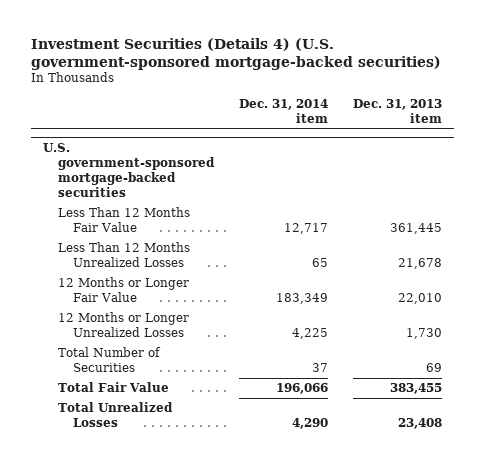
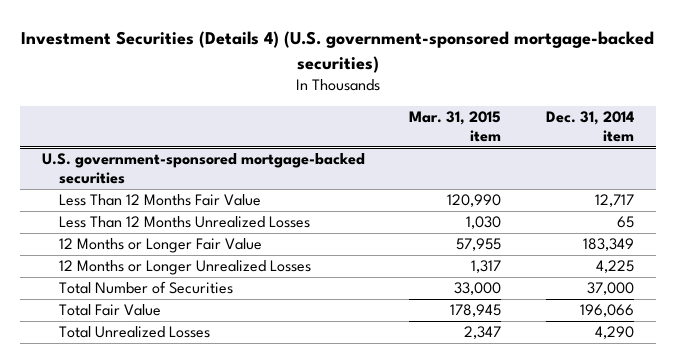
[352,99,442,124] Dec. 31, 2013 item -> none
none -> [409,111,502,142] Mar. 31, 2015 item
[312,363,329,373] 37 -> [586,282,634,296] 37,000

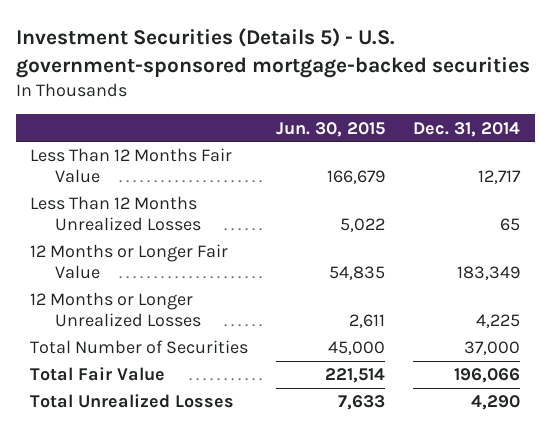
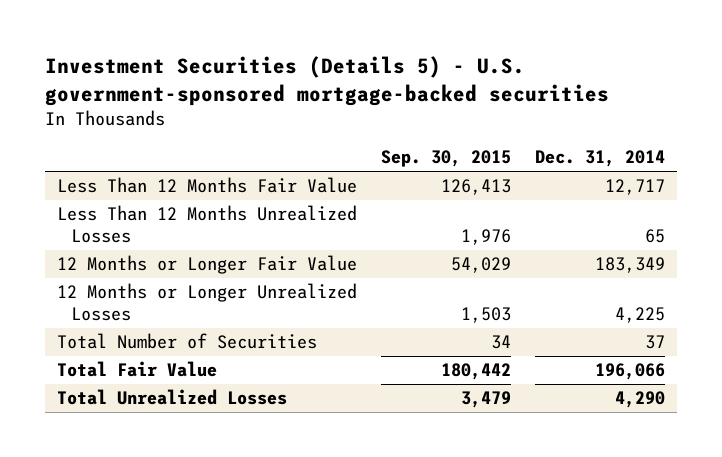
[276,121,386,137] Jun. 30, 2015 -> none
none -> [380,150,511,168] Sep. 30, 2015
[464,341,521,356] 37,000 -> [644,335,665,350] 37

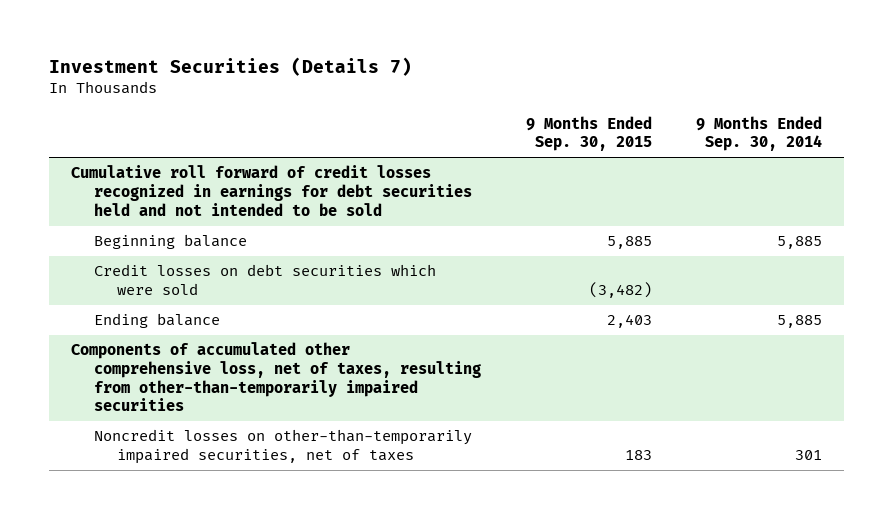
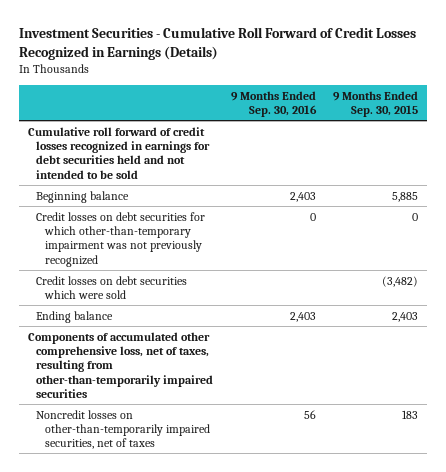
[49,56,413,76] Investment Securities (Details 7) -> [18,26,416,60] Investment Securities - Cumulative Roll Forward of Credit Losses Recognized in Earnings (Details)
[695,115,822,152] 9 Months Ended Sep. 30, 2014 -> none
none -> [230,90,317,118] 9 Months Ended Sep. 30, 2016
none -> [36,211,206,267] Credit losses on debt securities for which other-than-temporary impairment was not previously recognized

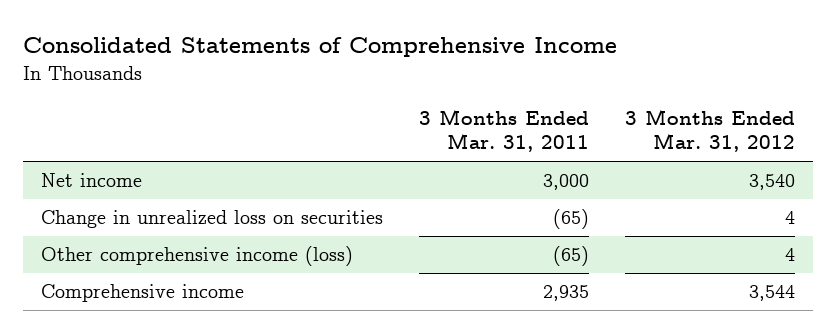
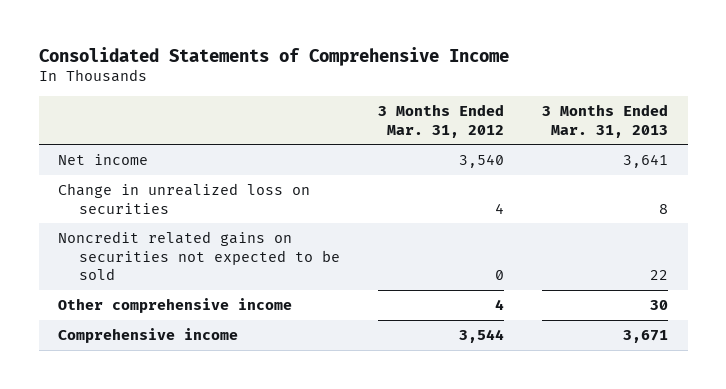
[418,108,589,153] 3 Months Ended Mar. 31, 2011 -> none
none -> [542,104,669,138] 3 Months Ended Mar. 31, 2013
none -> [57,231,340,281] Noncredit related gains on securities not expected to be sold
[40,246,353,267] Other comprehensive income (loss) -> [57,298,292,314] Other comprehensive income

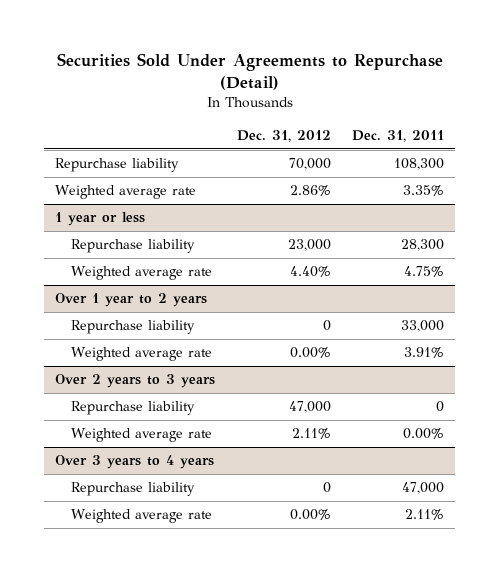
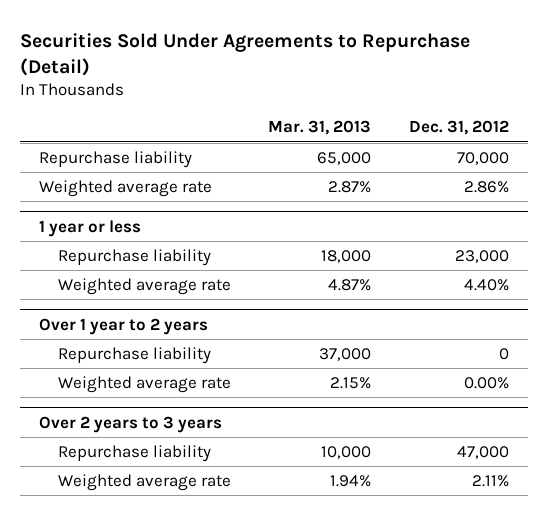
[352,130,445,143] Dec. 31, 2011 -> none
none -> [268,120,372,136] Mar. 31, 2013
[54,455,214,470] Over 3 years to 4 years -> none
[71,482,196,497] Repurchase liability -> none
[71,509,213,524] Weighted average rate -> none

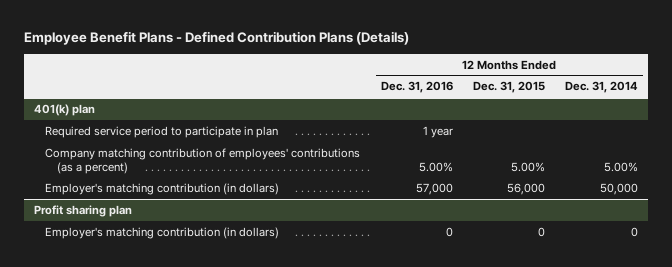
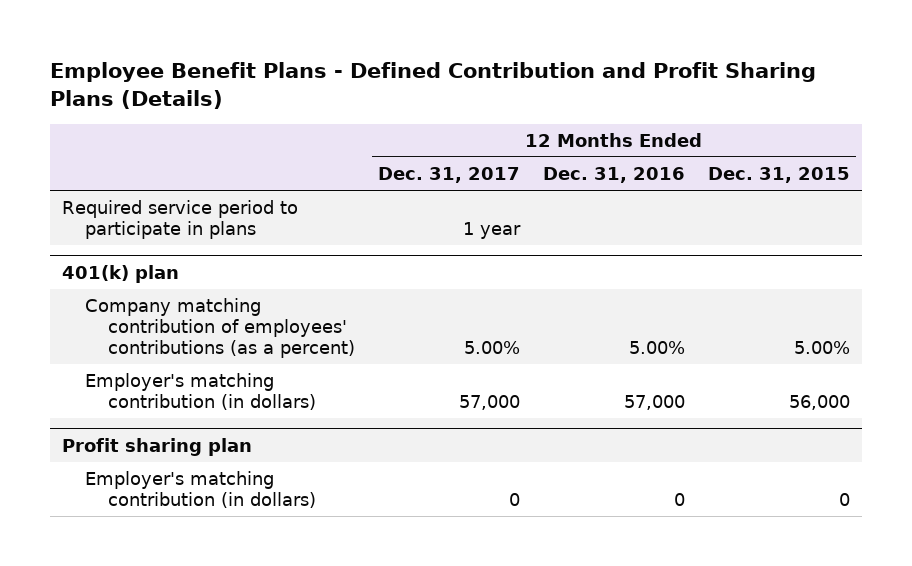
[24,31,410,46] Employee Benefit Plans - Defined Contribution Plans (Details) -> [49,61,816,109] Employee Benefit Plans - Defined Contribution and Profit Sharing Plans (Details)
[564,81,638,94] Dec. 31, 2014 -> none
none -> [377,167,520,184] Dec. 31, 2017
none -> [61,200,298,239] Required service period to participate in plans
[45,125,279,138] Required service period to participate in plan -> none

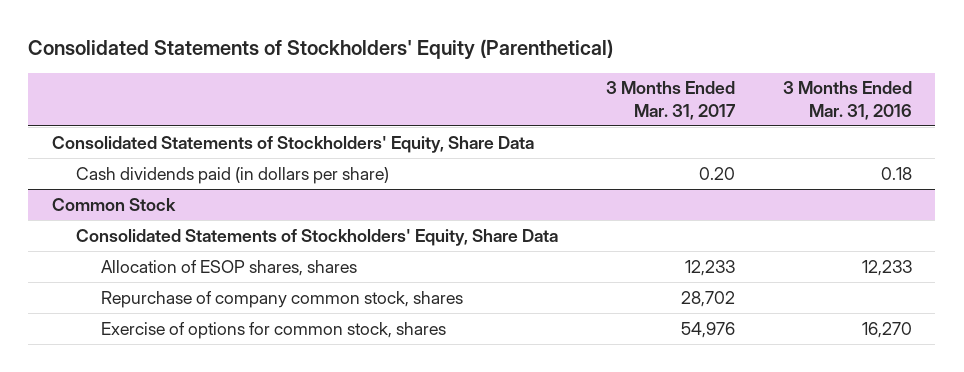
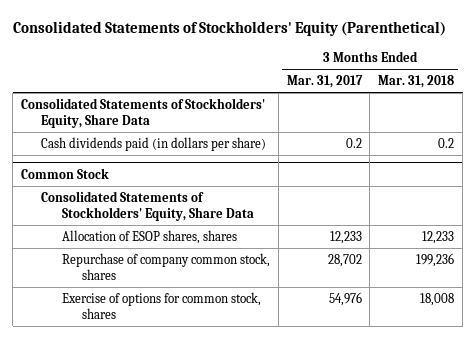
[782,81,912,120] 3 Months Ended Mar. 31, 2016 -> none
none -> [378,75,455,89] Mar. 31, 2018
[699,166,736,180] 0.20 -> [345,137,362,148] 0.2

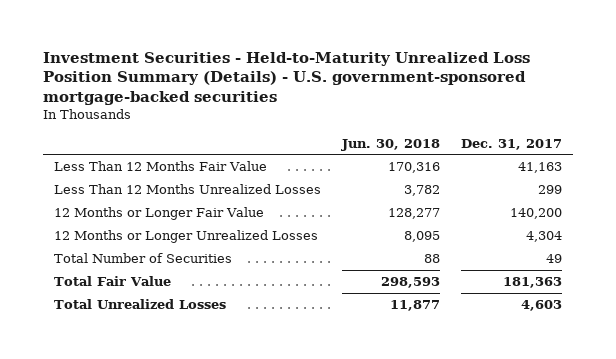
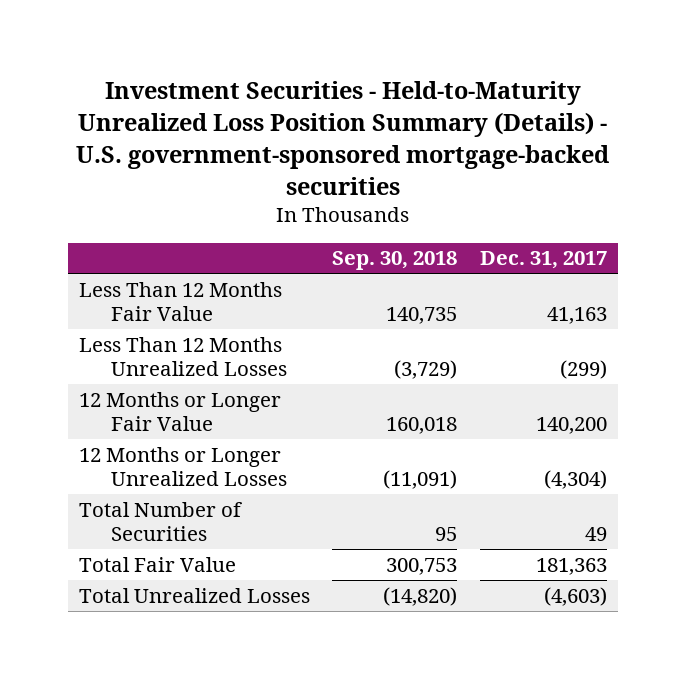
[340,138,440,151] Jun. 30, 2018 -> none
none -> [332,251,458,271] Sep. 30, 2018
[538,184,563,194] 299 -> [559,359,607,379] (299)
[526,230,563,242] 4,304 -> [543,469,607,489] (4,304)
[521,299,563,311] 4,603 -> [543,586,607,606] (4,603)

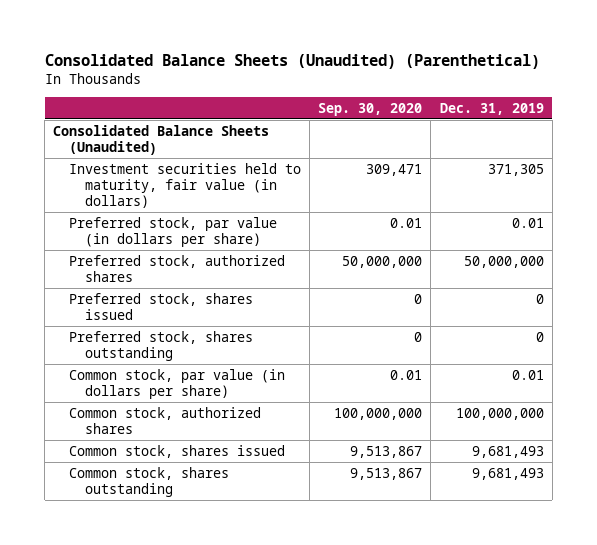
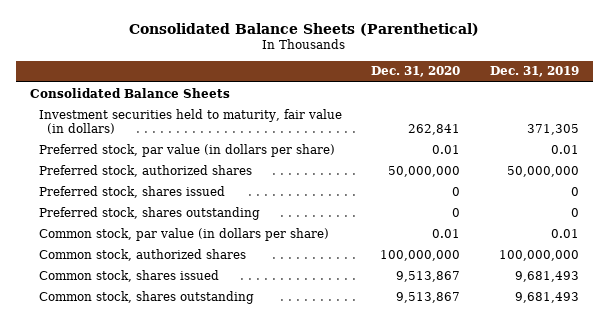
[44,53,540,69] Consolidated Balance Sheets (Unaudited) (Parenthetical) -> [129,22,480,36] Consolidated Balance Sheets (Parenthetical)
[318,103,423,117] Sep. 30, 2020 -> none
none -> [371,66,461,78] Dec. 31, 2020
[53,124,270,155] Consolidated Balance Sheets (Unaudited) -> [30,87,231,98] Consolidated Balance Sheets

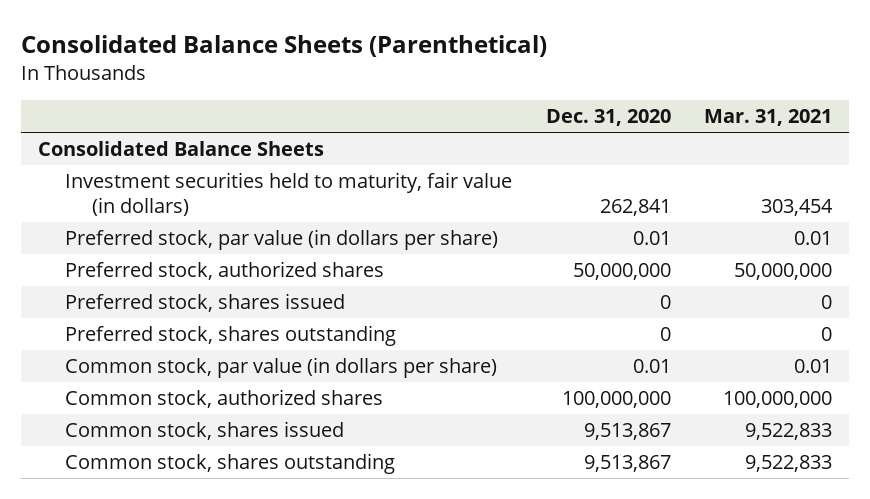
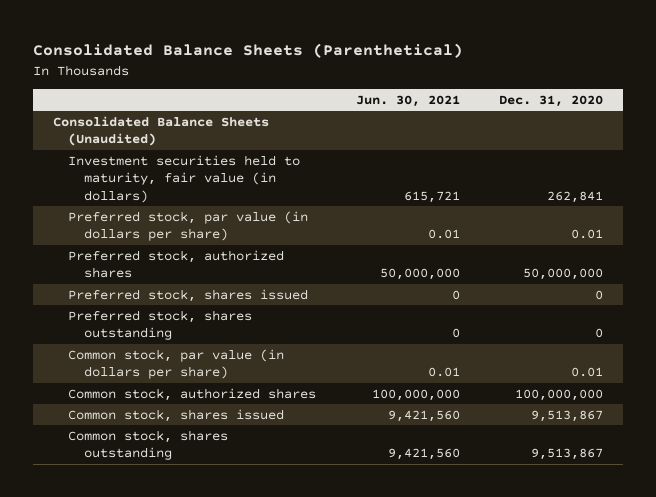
[704,109,833,127] Mar. 31, 2021 -> none
none -> [355,94,460,107] Jun. 30, 2021
[37,141,324,157] Consolidated Balance Sheets -> [53,115,270,147] Consolidated Balance Sheets (Unaudited)

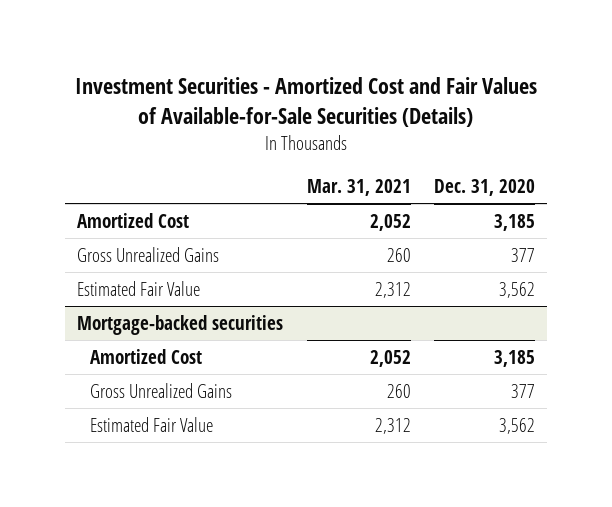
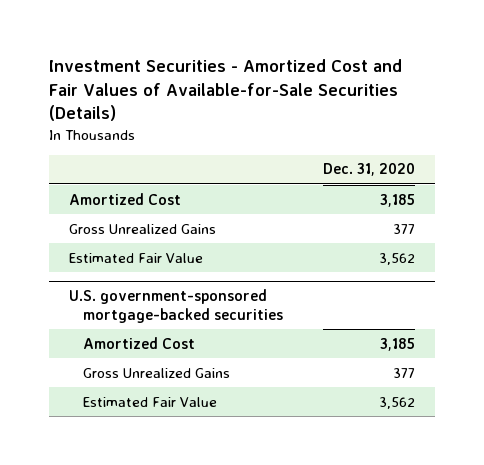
[306,178,411,196] Mar. 31, 2021 -> none
[76,314,283,335] Mortgage-backed securities -> [69,288,283,323] U.S. government-sponsored mortgage-backed securities

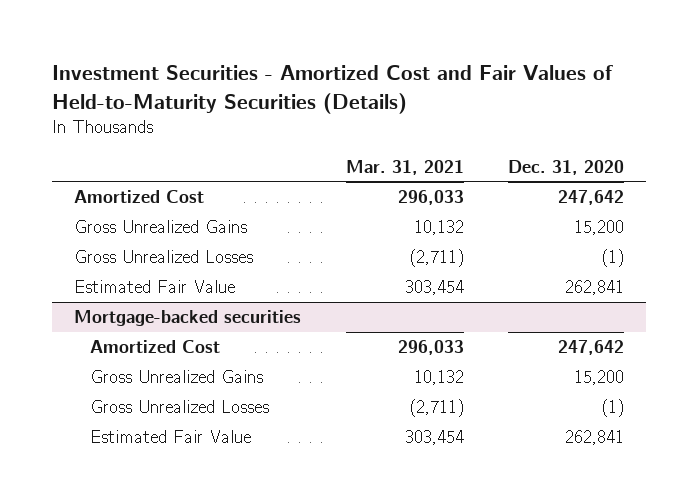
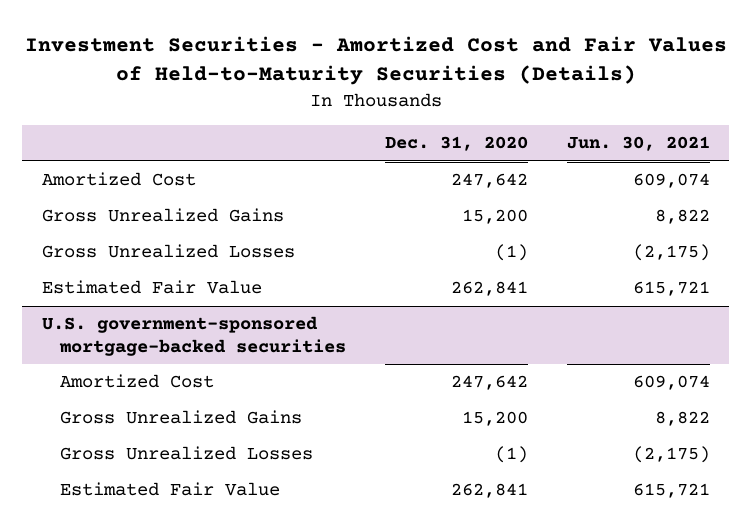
[345,159,464,175] Mar. 31, 2021 -> none
none -> [566,136,710,152] Jun. 30, 2021
[74,310,302,327] Mortgage-backed securities -> [41,316,346,356] U.S. government-sponsored mortgage-backed securities

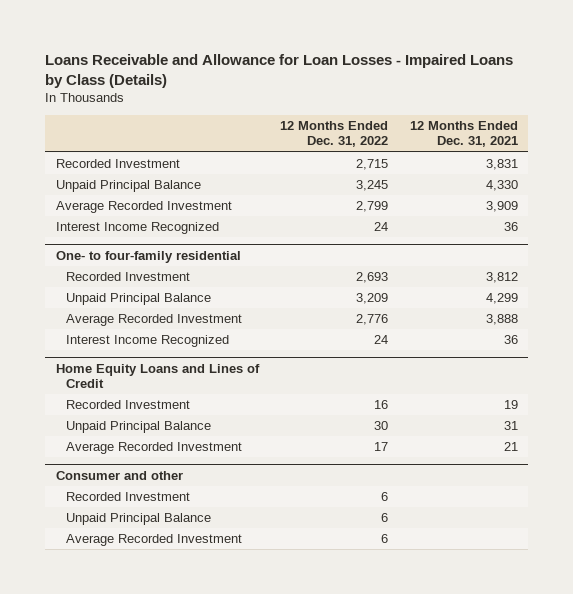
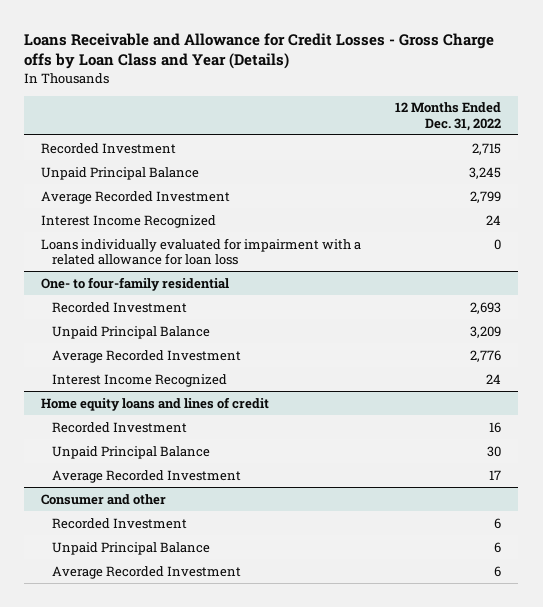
[44,53,513,88] Loans Receivable and Allowance for Loan Losses - Impaired Loans by Class (Details) -> [24,32,495,69] Loans Receivable and Allowance for Credit Losses - Gross Charge offs by Loan Class and Year (Details)
[409,121,518,148] 12 Months Ended Dec. 31, 2021 -> none
none -> [41,237,362,266] Loans individually evaluated for impairment with a related allowance for loan loss
[55,363,260,388] Home Equity Loans and Lines of Credit -> [41,396,270,411] Home equity loans and lines of credit

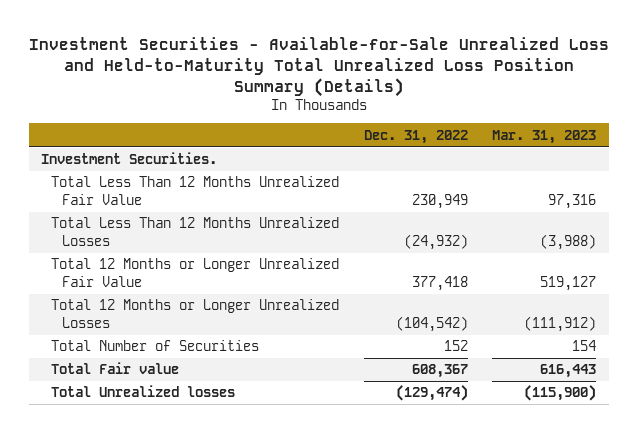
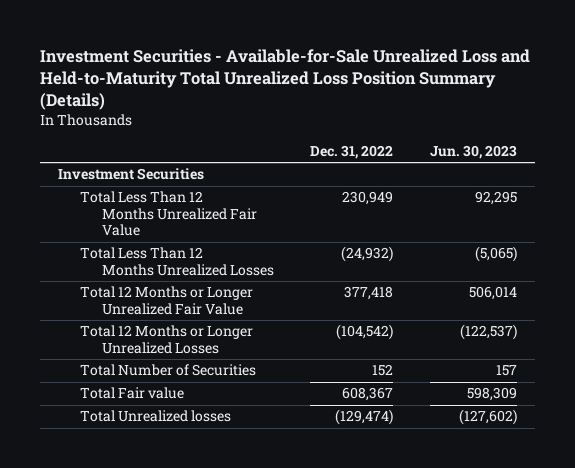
[492,129,597,144] Mar. 31, 2023 -> none
none -> [429,144,517,159] Jun. 30, 2023
[40,152,217,165] Investment Securities. -> [58,168,205,181] Investment Securities

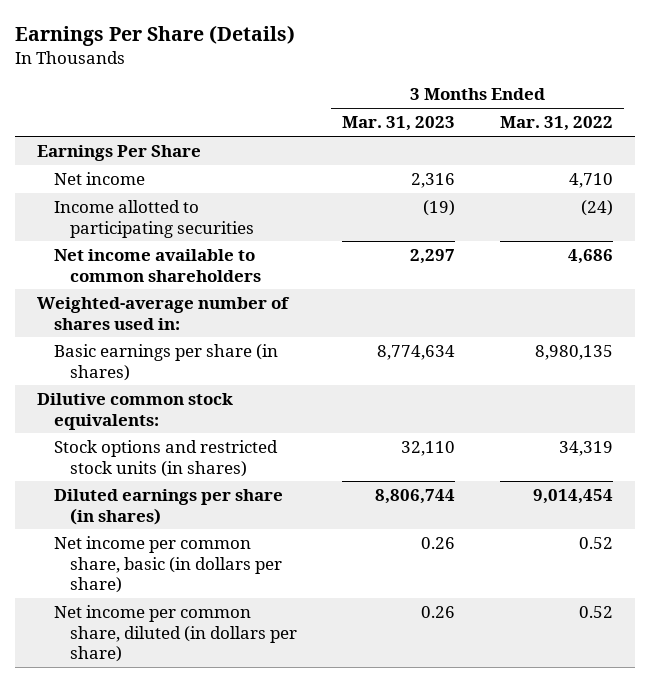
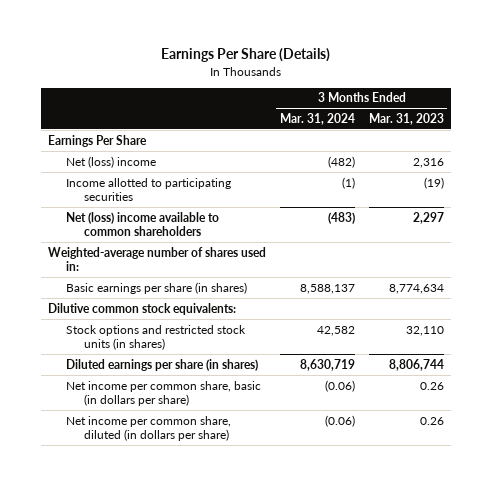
[500,116,614,132] Mar. 31, 2022 -> none
none -> [279,112,355,125] Mar. 31, 2024
[53,172,145,186] Net income -> [65,155,156,168] Net (loss) income
[53,249,262,282] Net income available to common shareholders -> [65,211,219,237] Net (loss) income available to common shareholders

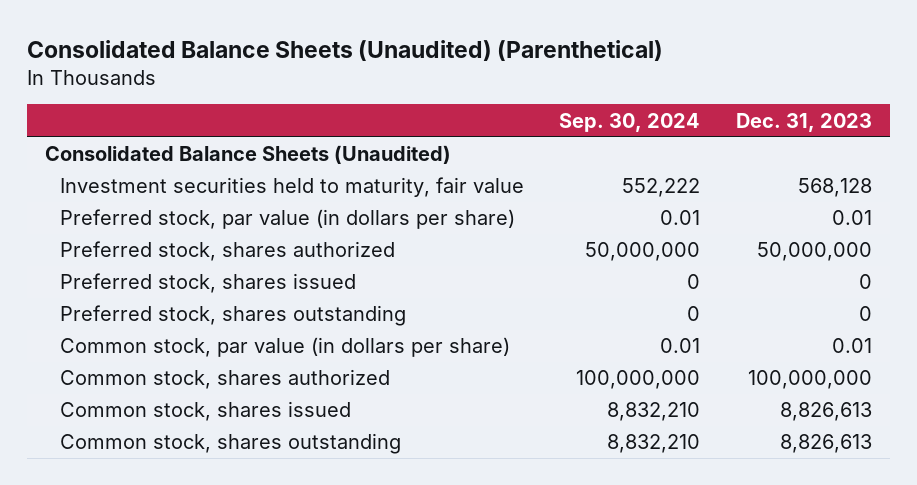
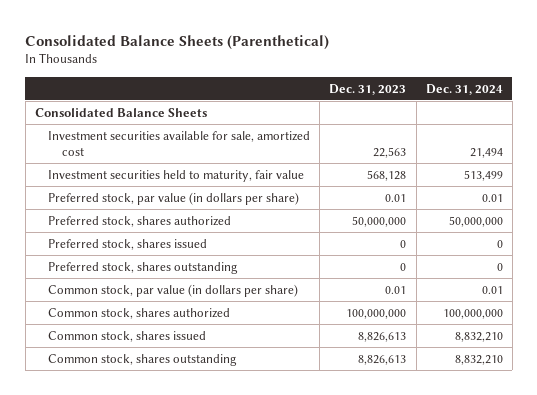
[27,39,664,61] Consolidated Balance Sheets (Unaudited) (Parenthetical) -> [25,34,330,50] Consolidated Balance Sheets (Parenthetical)
[559,112,701,132] Sep. 30, 2024 -> none
none -> [425,83,503,95] Dec. 31, 2024
[44,145,451,165] Consolidated Balance Sheets (Unaudited) -> [34,107,207,117] Consolidated Balance Sheets
none -> [48,130,311,156] Investment securities available for sale, amortized cost

